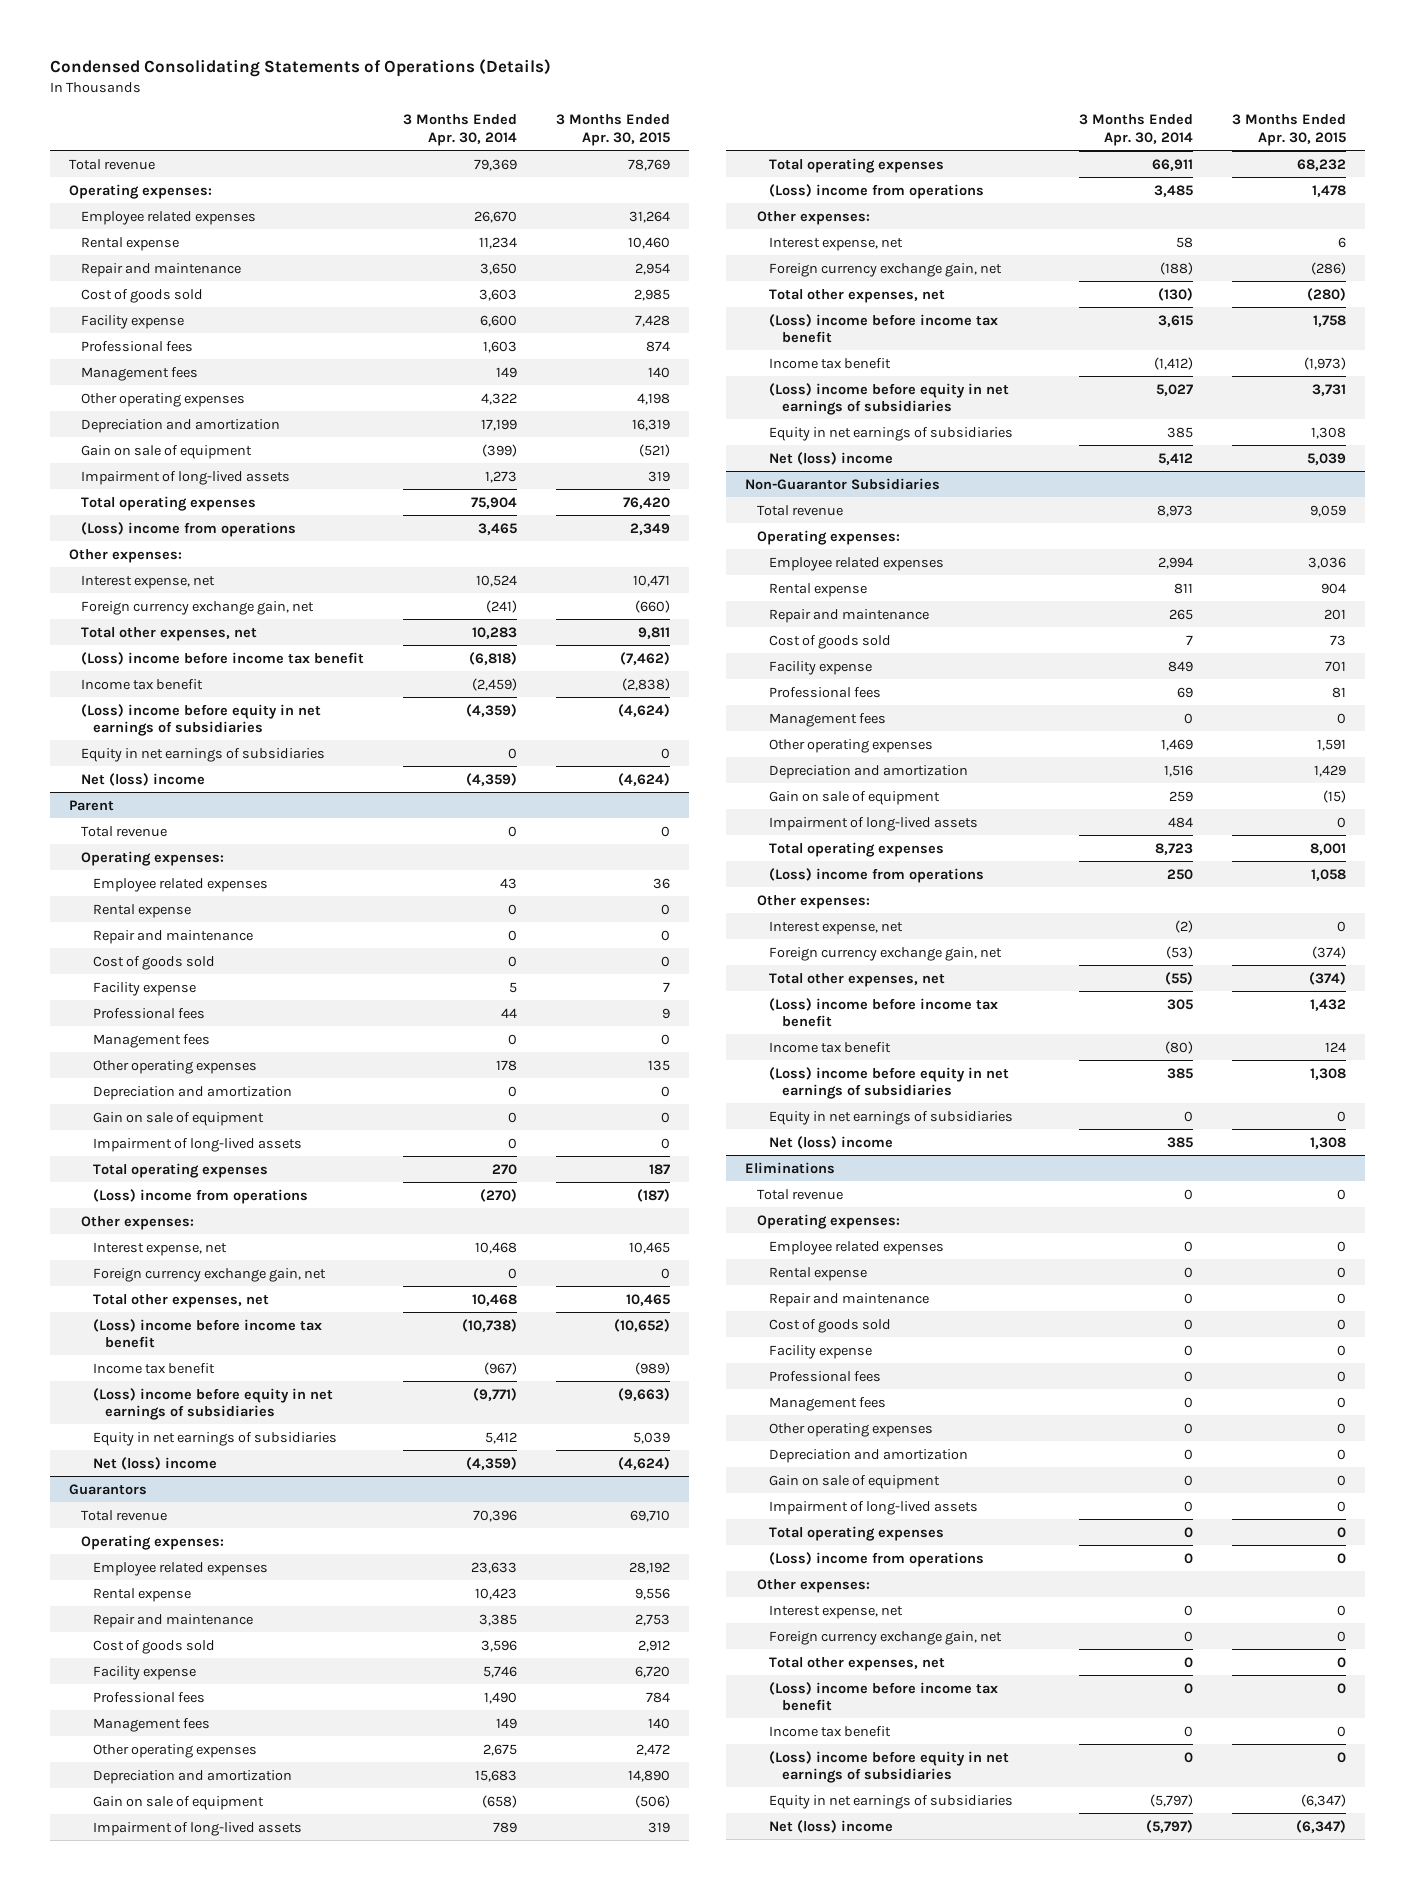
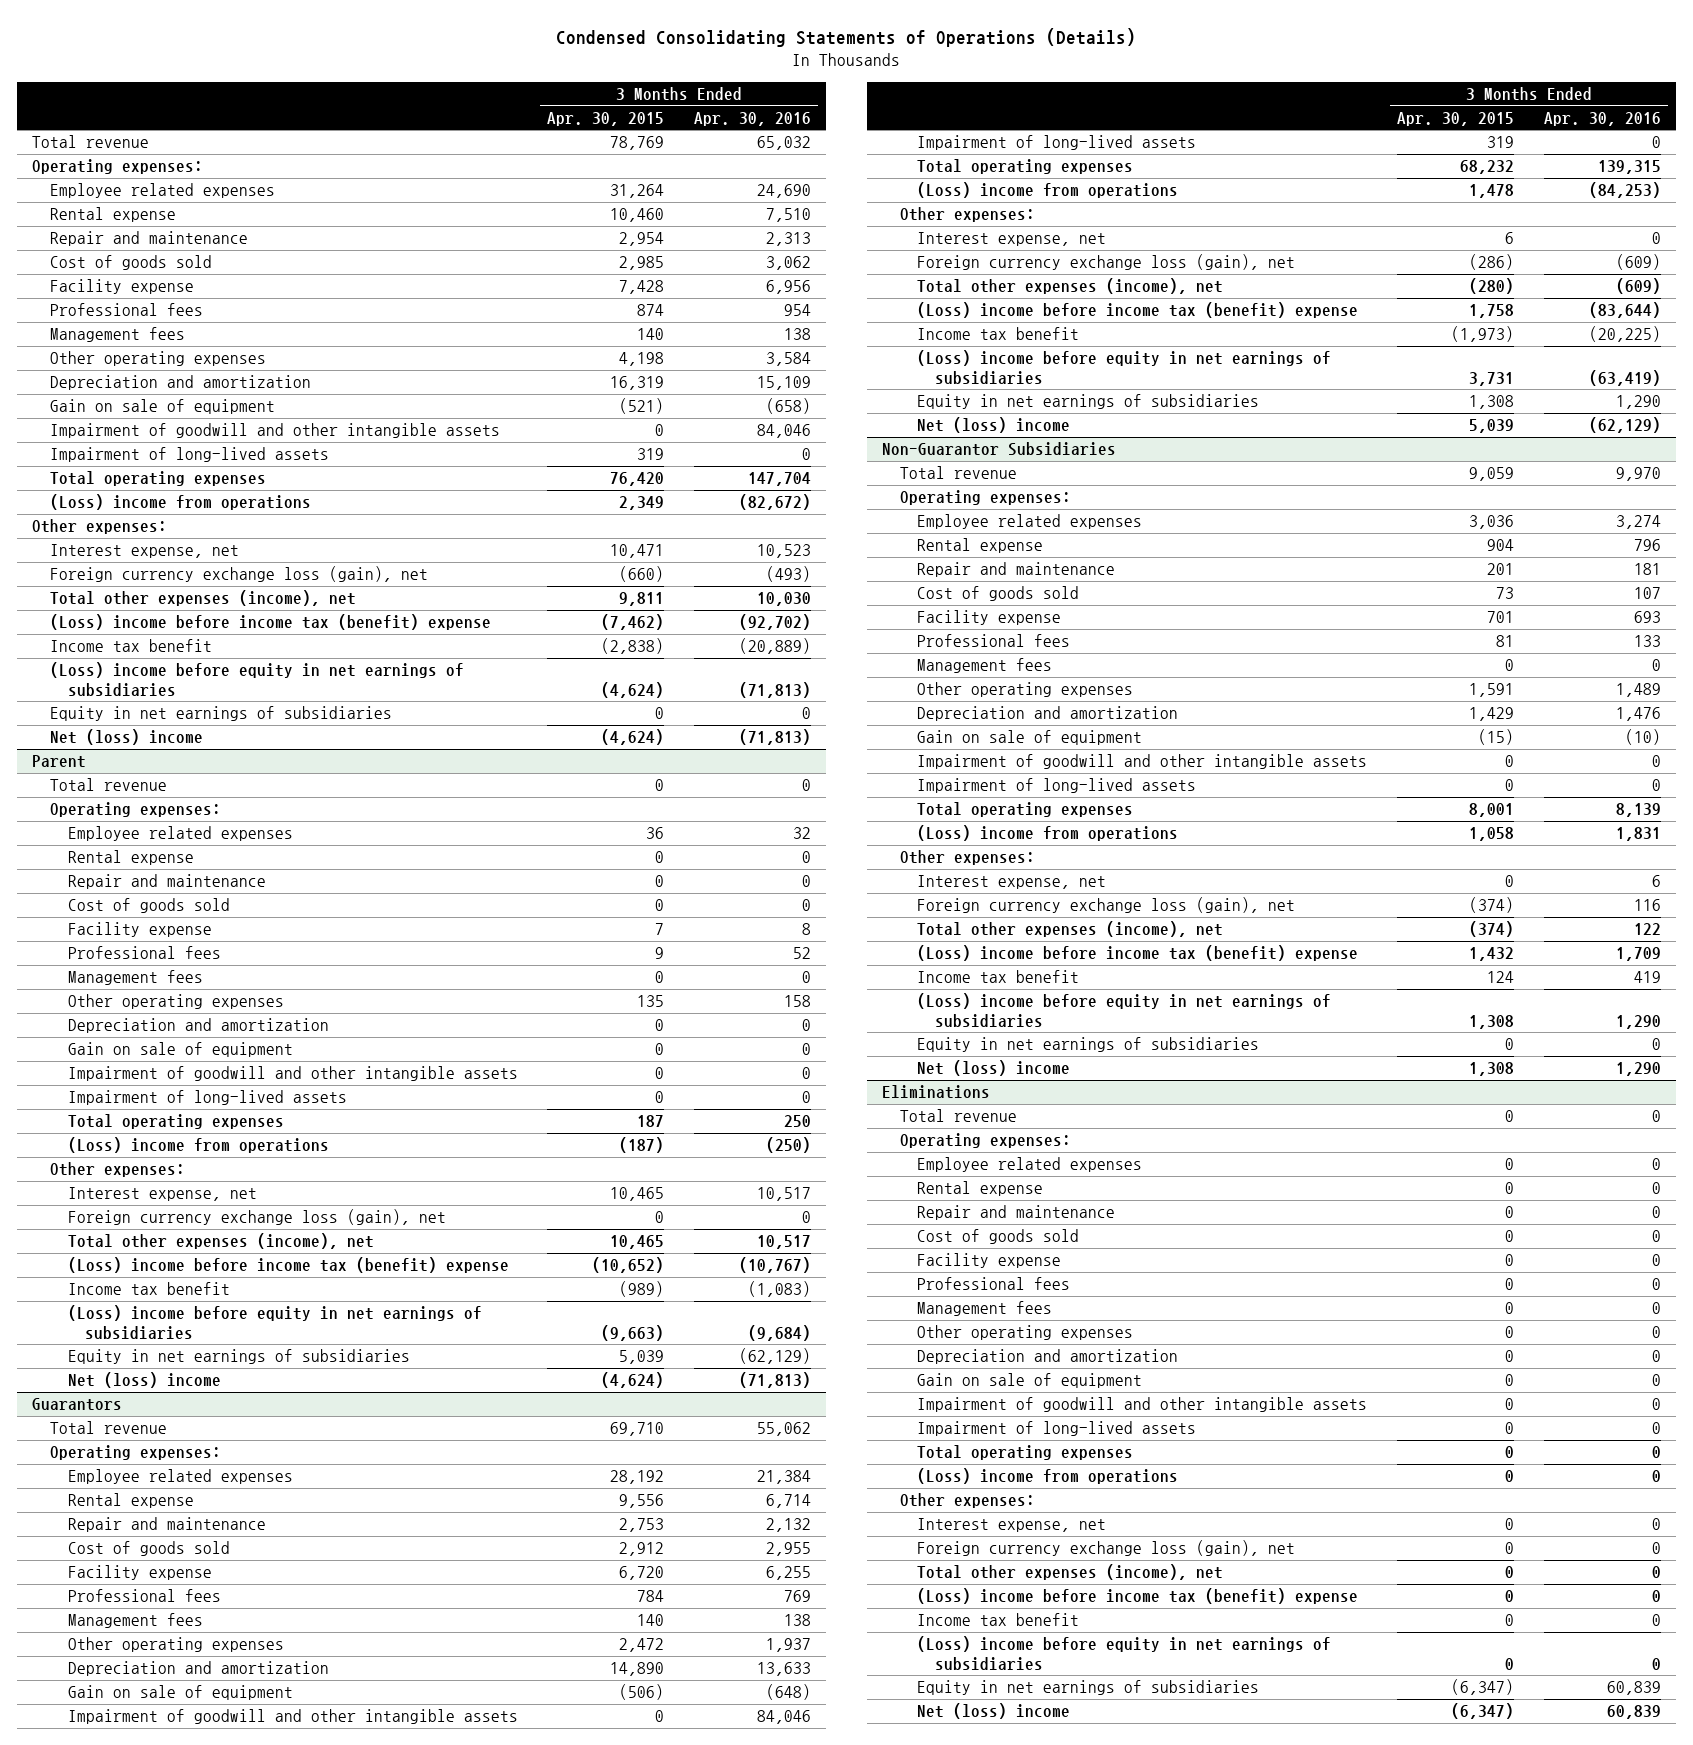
[403,114,518,146] 3 Months Ended Apr. 30, 2014 -> none
none -> [694,111,812,126] Apr. 30, 2016
none -> [49,423,500,439] Impairment of goodwill and other intangible assets
[81,600,315,615] Foreign currency exchange gain, net -> [49,566,428,583] Foreign currency exchange loss (gain), net
[81,626,258,641] Total other expenses, net -> [49,590,356,607] Total other expenses (income), net
[81,651,365,665] (Loss) income before income tax benefit -> [49,614,491,631] (Loss) income before income tax (benefit) expense
none -> [67,1066,518,1082] Impairment of goodwill and other intangible assets
[93,1267,327,1282] Foreign currency exchange gain, net -> [67,1209,446,1226] Foreign currency exchange loss (gain), net
[93,1293,270,1308] Total other expenses, net -> [67,1233,374,1250] Total other expenses (income), net
[93,1318,323,1348] (Loss) income before income tax benefit -> [67,1257,509,1274] (Loss) income before income tax (benefit) expense
none -> [67,1709,518,1725] Impairment of goodwill and other intangible assets
[769,262,1003,277] Foreign currency exchange gain, net -> [917,254,1296,271] Foreign currency exchange loss (gain), net
[769,288,946,303] Total other expenses, net -> [917,278,1224,295] Total other expenses (income), net
[769,313,999,343] (Loss) income before income tax benefit -> [917,302,1359,319] (Loss) income before income tax (benefit) expense
none -> [917,754,1368,770] Impairment of goodwill and other intangible assets
[769,946,1003,961] Foreign currency exchange gain, net -> [917,897,1296,914] Foreign currency exchange loss (gain), net
[769,972,946,987] Total other expenses, net -> [917,921,1224,938] Total other expenses (income), net
[769,997,999,1027] (Loss) income before income tax benefit -> [917,945,1359,962] (Loss) income before income tax (benefit) expense
none -> [917,1397,1368,1413] Impairment of goodwill and other intangible assets
[769,1630,1003,1645] Foreign currency exchange gain, net -> [917,1540,1296,1557] Foreign currency exchange loss (gain), net
[769,1656,946,1671] Total other expenses, net -> [917,1564,1224,1581] Total other expenses (income), net
[769,1681,999,1711] (Loss) income before income tax benefit -> [917,1588,1359,1605] (Loss) income before income tax (benefit) expense

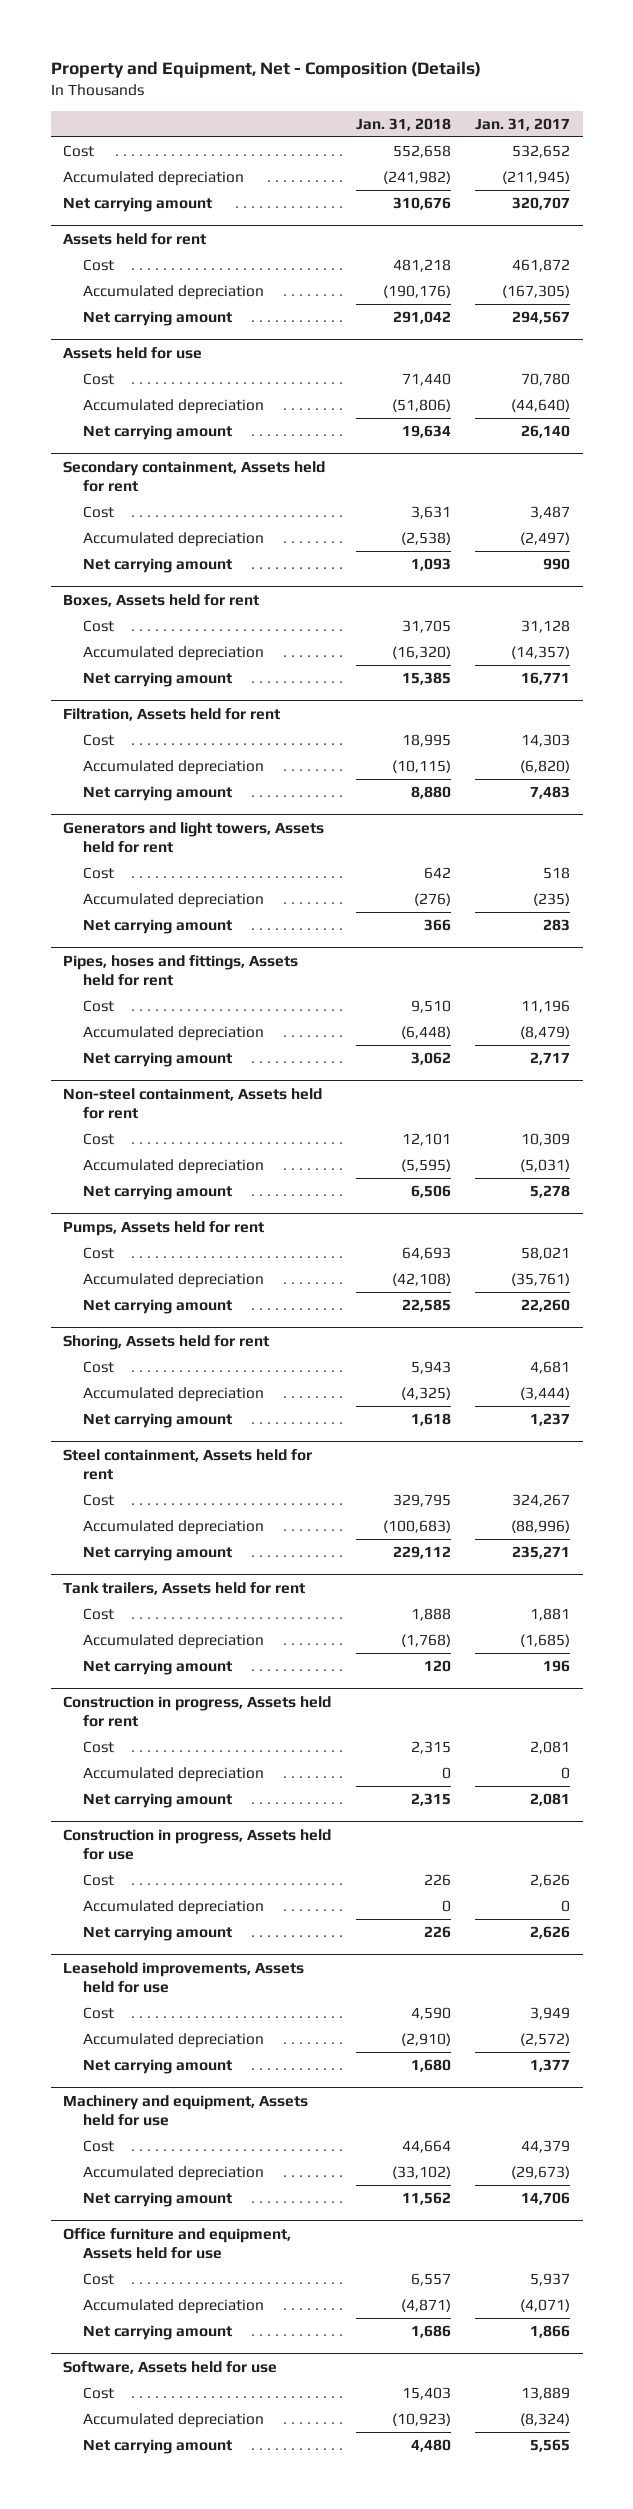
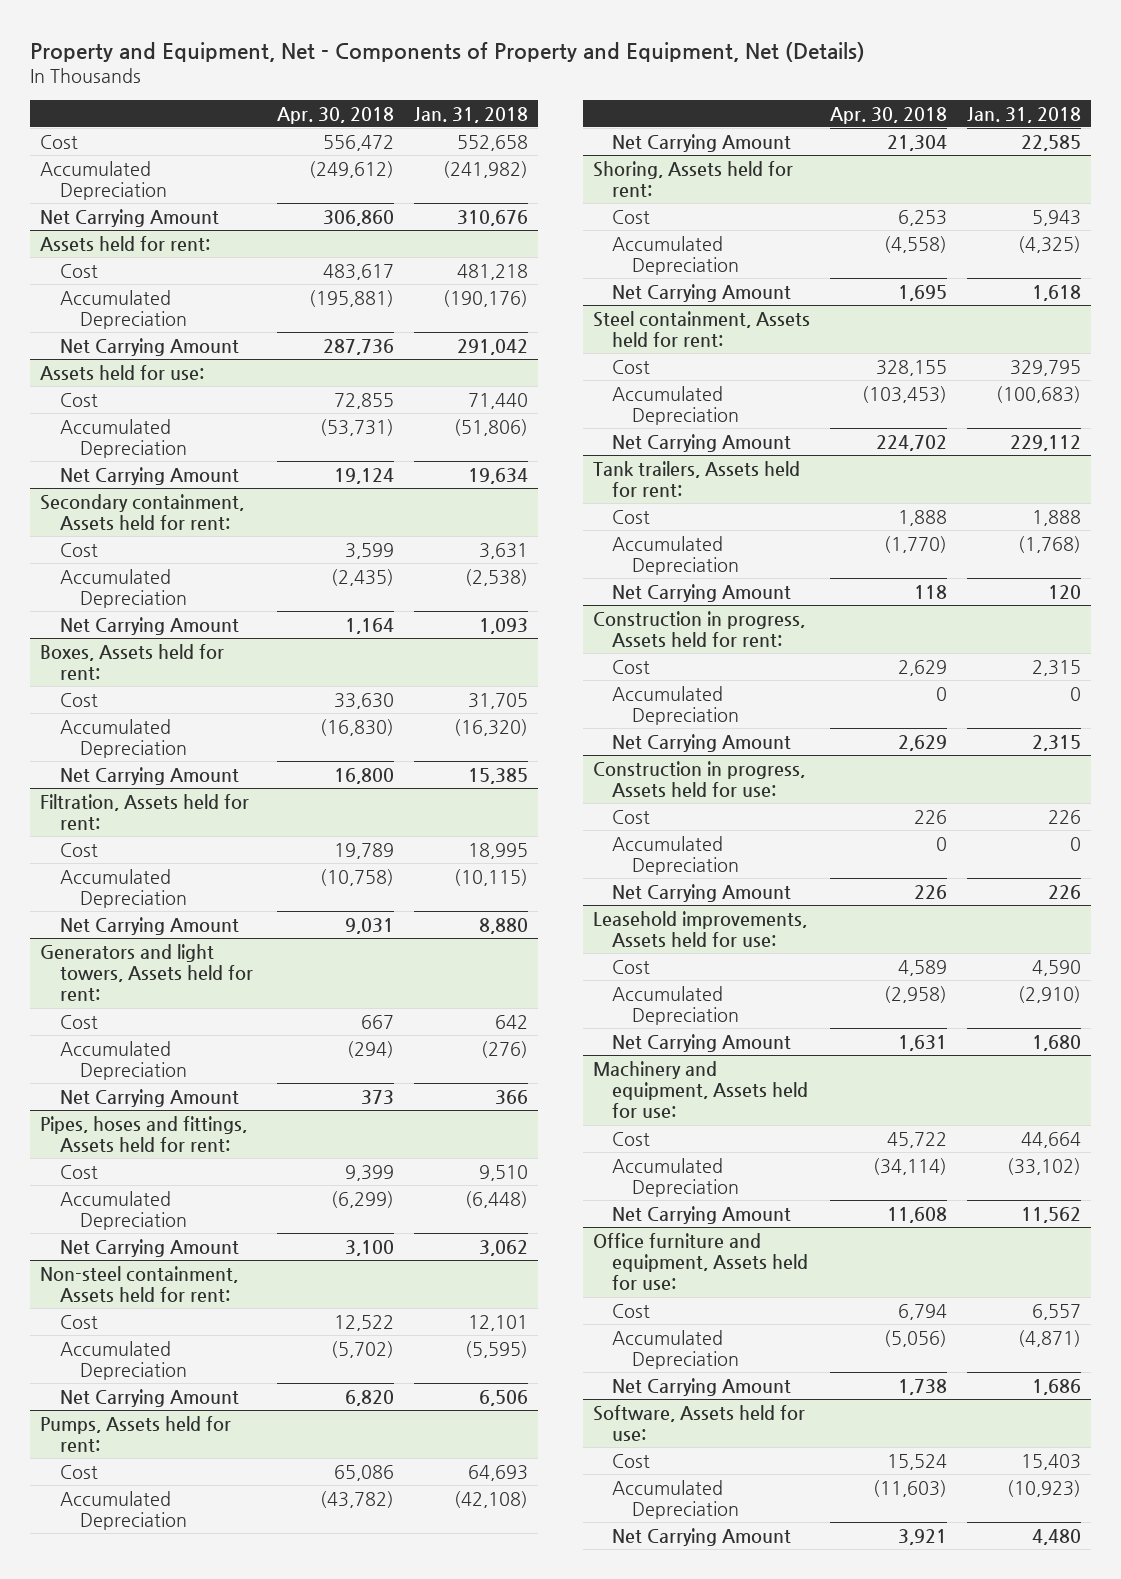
[50,61,481,79] Property and Equipment, Net - Composition (Details) -> [30,41,866,62] Property and Equipment, Net - Components of Property and Equipment, Net (Details)
[475,117,571,131] Jan. 31, 2017 -> none
none -> [277,106,395,124] Apr. 30, 2018
[62,171,244,187] Accumulated depreciation -> [40,160,167,201] Accumulated Depreciation
[62,197,212,213] Net carrying amount -> [40,208,220,227] Net Carrying Amount
[62,232,206,245] Assets held for rent -> [40,235,211,251] Assets held for rent:
[82,285,264,301] Accumulated depreciation -> [59,289,187,330] Accumulated Depreciation
[82,311,232,327] Net carrying amount -> [59,337,239,356] Net Carrying Amount
[62,346,202,359] Assets held for use -> [40,364,205,380] Assets held for use:
[82,399,264,415] Accumulated depreciation -> [59,418,187,459] Accumulated Depreciation
[82,425,232,441] Net carrying amount -> [59,466,239,485] Net Carrying Amount
[62,460,325,492] Secondary containment, Assets held for rent -> [40,493,245,531] Secondary containment, Assets held for rent:
[82,532,264,548] Accumulated depreciation -> [59,568,187,609] Accumulated Depreciation
[82,558,232,574] Net carrying amount -> [59,616,239,635] Net Carrying Amount
[62,593,259,607] Boxes, Assets held for rent -> [40,643,225,681] Boxes, Assets held for rent:
[82,646,264,662] Accumulated depreciation -> [59,718,187,759] Accumulated Depreciation
[82,672,232,688] Net carrying amount -> [59,766,239,785] Net Carrying Amount
[62,707,280,721] Filtration, Assets held for rent -> [40,793,250,831] Filtration, Assets held for rent:
[82,760,264,776] Accumulated depreciation -> [59,868,187,909] Accumulated Depreciation
[82,786,232,802] Net carrying amount -> [59,916,239,935] Net Carrying Amount
[62,821,324,853] Generators and light towers, Assets held for rent -> [40,943,253,1002] Generators and light towers, Assets held for rent:
[82,893,264,909] Accumulated depreciation -> [59,1040,187,1081] Accumulated Depreciation
[82,919,232,935] Net carrying amount -> [59,1088,239,1107] Net Carrying Amount
[62,954,298,986] Pipes, hoses and fittings, Assets held for rent -> [40,1115,248,1153] Pipes, hoses and fittings, Assets held for rent:
[82,1026,264,1042] Accumulated depreciation -> [59,1190,187,1231] Accumulated Depreciation
[82,1052,232,1068] Net carrying amount -> [59,1238,239,1257] Net Carrying Amount
[62,1087,322,1119] Non-steel containment, Assets held for rent -> [40,1265,239,1303] Non-steel containment, Assets held for rent:
[82,1159,264,1175] Accumulated depreciation -> [59,1340,187,1381] Accumulated Depreciation
[82,1185,232,1201] Net carrying amount -> [59,1388,239,1407] Net Carrying Amount
[62,1220,264,1236] Pumps, Assets held for rent -> [40,1415,232,1453] Pumps, Assets held for rent:
[82,1273,264,1289] Accumulated depreciation -> [59,1490,187,1531] Accumulated Depreciation
[82,1299,232,1315] Net carrying amount -> [612,133,792,152] Net Carrying Amount
[62,1334,269,1350] Shoring, Assets held for rent -> [592,160,793,198] Shoring, Assets held for rent:
[82,1387,264,1403] Accumulated depreciation -> [612,235,740,276] Accumulated Depreciation
[82,1413,232,1429] Net carrying amount -> [612,283,792,302] Net Carrying Amount
[62,1448,312,1480] Steel containment, Assets held for rent -> [592,310,810,348] Steel containment, Assets held for rent:
[82,1520,264,1536] Accumulated depreciation -> [612,385,740,426] Accumulated Depreciation
[82,1546,232,1562] Net carrying amount -> [612,433,792,452] Net Carrying Amount
[62,1581,305,1595] Tank trailers, Assets held for rent -> [592,460,800,498] Tank trailers, Assets held for rent:
[82,1634,264,1650] Accumulated depreciation -> [612,535,740,576] Accumulated Depreciation
[82,1660,232,1676] Net carrying amount -> [612,583,792,602] Net Carrying Amount
[62,1695,331,1727] Construction in progress, Assets held for rent -> [592,610,805,648] Construction in progress, Assets held for rent:
[82,1767,264,1783] Accumulated depreciation -> [612,685,740,726] Accumulated Depreciation
[82,1793,232,1809] Net carrying amount -> [612,733,792,752] Net Carrying Amount
[62,1828,331,1860] Construction in progress, Assets held for use -> [592,760,805,798] Construction in progress, Assets held for use:
[82,1900,264,1916] Accumulated depreciation -> [612,835,740,876] Accumulated Depreciation
[82,1926,232,1942] Net carrying amount -> [612,883,792,902] Net Carrying Amount
[62,1961,304,1993] Leasehold improvements, Assets held for use -> [592,910,807,948] Leasehold improvements, Assets held for use:
[82,2033,264,2049] Accumulated depreciation -> [612,985,740,1026] Accumulated Depreciation
[82,2059,232,2075] Net carrying amount -> [612,1033,792,1052] Net Carrying Amount
[62,2094,308,2126] Machinery and equipment, Assets held for use -> [592,1060,809,1119] Machinery and equipment, Assets held for use:
[82,2166,264,2182] Accumulated depreciation -> [612,1157,740,1198] Accumulated Depreciation
[82,2192,232,2208] Net carrying amount -> [612,1205,792,1224] Net Carrying Amount
[62,2227,291,2259] Office furniture and equipment, Assets held for use -> [592,1232,809,1291] Office furniture and equipment, Assets held for use:
[82,2299,264,2315] Accumulated depreciation -> [612,1329,740,1370] Accumulated Depreciation
[82,2325,232,2341] Net carrying amount -> [612,1377,792,1396] Net Carrying Amount
[62,2360,277,2374] Software, Assets held for use -> [592,1404,805,1442] Software, Assets held for use:
[82,2413,264,2429] Accumulated depreciation -> [612,1479,740,1520] Accumulated Depreciation
[82,2439,232,2455] Net carrying amount -> [612,1527,792,1546] Net Carrying Amount

